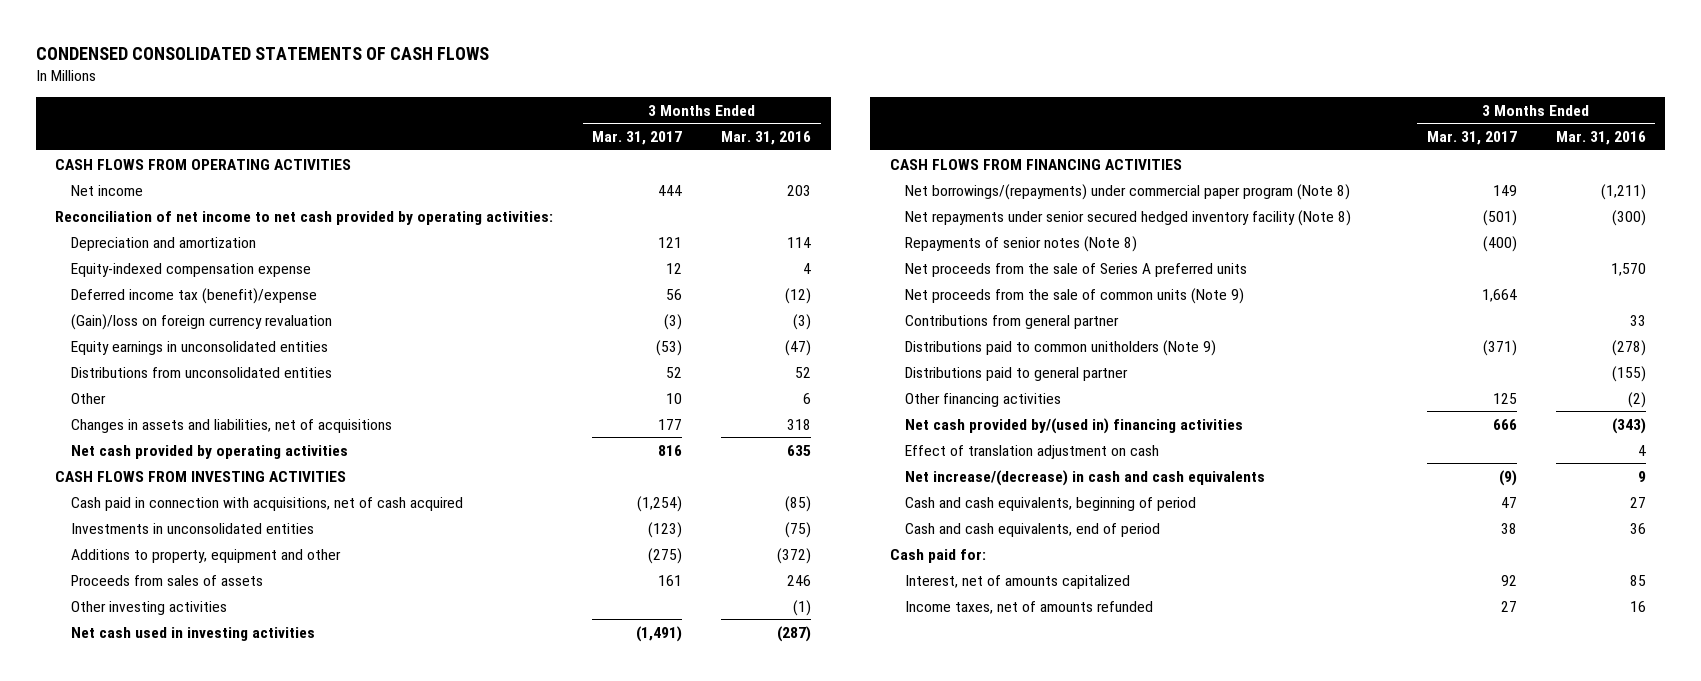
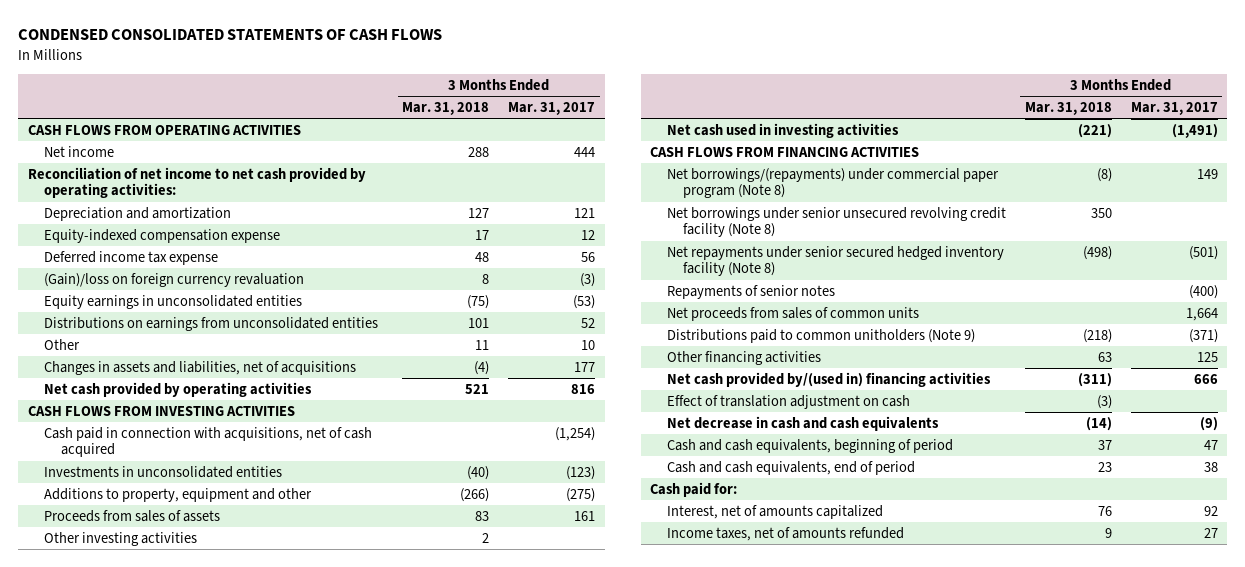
[721,130,812,145] Mar. 31, 2016 -> none
none -> [402,101,490,115] Mar. 31, 2018
[71,287,318,304] Deferred income tax (benefit)/expense -> [44,250,219,265] Deferred income tax expense
[71,366,333,378] Distributions from unconsolidated entities -> [44,316,379,331] Distributions on earnings from unconsolidated entities
none -> [666,206,1006,238] Net borrowings under senior unsecured revolving credit facility (Note 8)
[905,262,1248,277] Net proceeds from the sale of Series A preferred units -> none
[905,314,1120,329] Contributions from general partner -> none
[905,235,1138,252] Repayments of senior notes (Note 8) -> [666,284,835,299] Repayments of senior notes
[905,287,1245,304] Net proceeds from the sale of common units (Note 9) -> [666,306,919,321] Net proceeds from sales of common units
[905,366,1129,381] Distributions paid to general partner -> none
[905,469,1266,486] Net increase/(decrease) in cash and cash equivalents -> [666,415,939,431] Net decrease in cash and cash equivalents

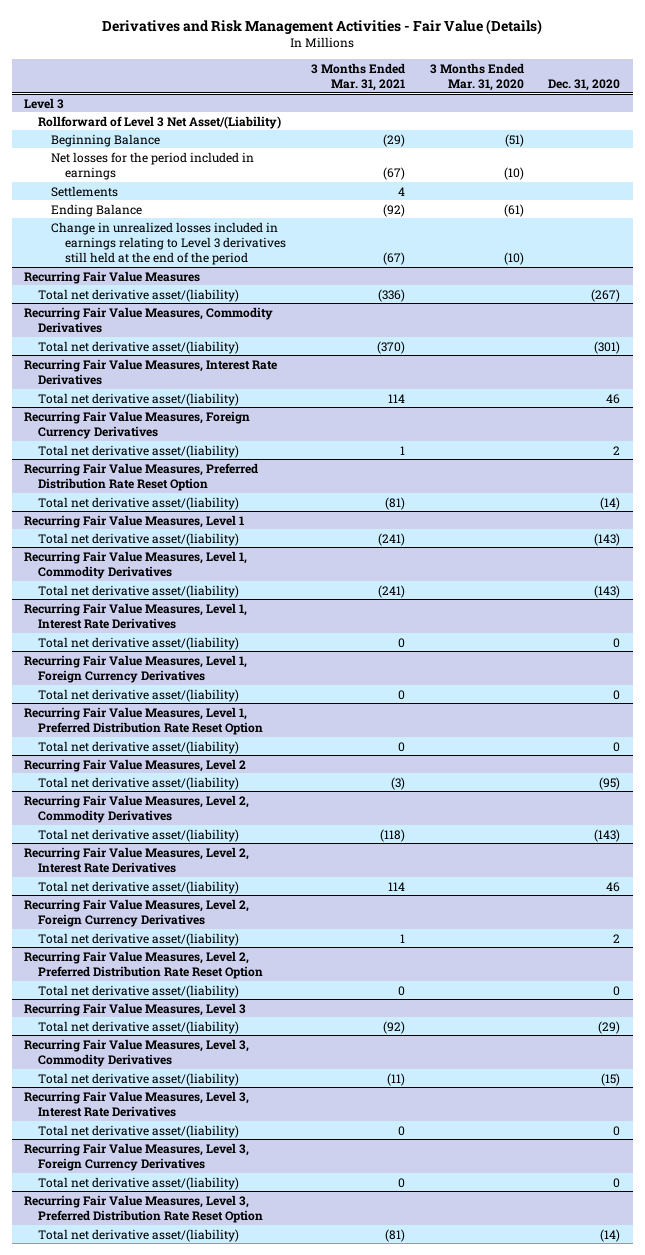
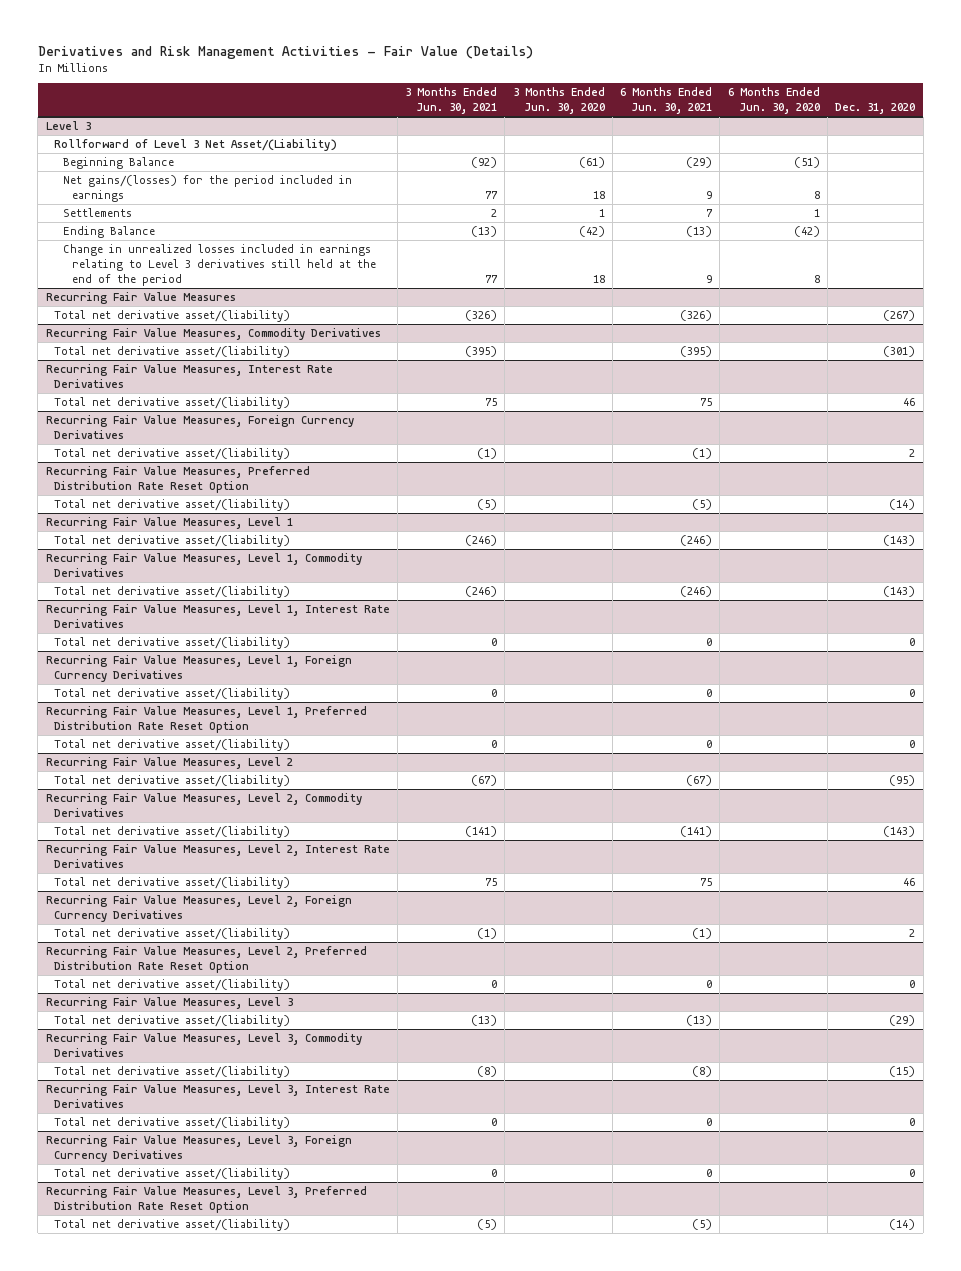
[310,62,405,91] 3 Months Ended Mar. 31, 2021 -> none
[429,62,524,91] 3 Months Ended Mar. 31, 2020 -> none
none -> [405,87,498,115] 3 Months Ended Jun. 30, 2021
none -> [512,87,605,115] 3 Months Ended Jun. 30, 2020
none -> [620,87,713,115] 6 Months Ended Jun. 30, 2021
none -> [727,87,820,115] 6 Months Ended Jun. 30, 2020
[51,151,255,180] Net losses for the period included in earnings -> [63,175,353,202] Net gains/(losses) for the period included in earnings

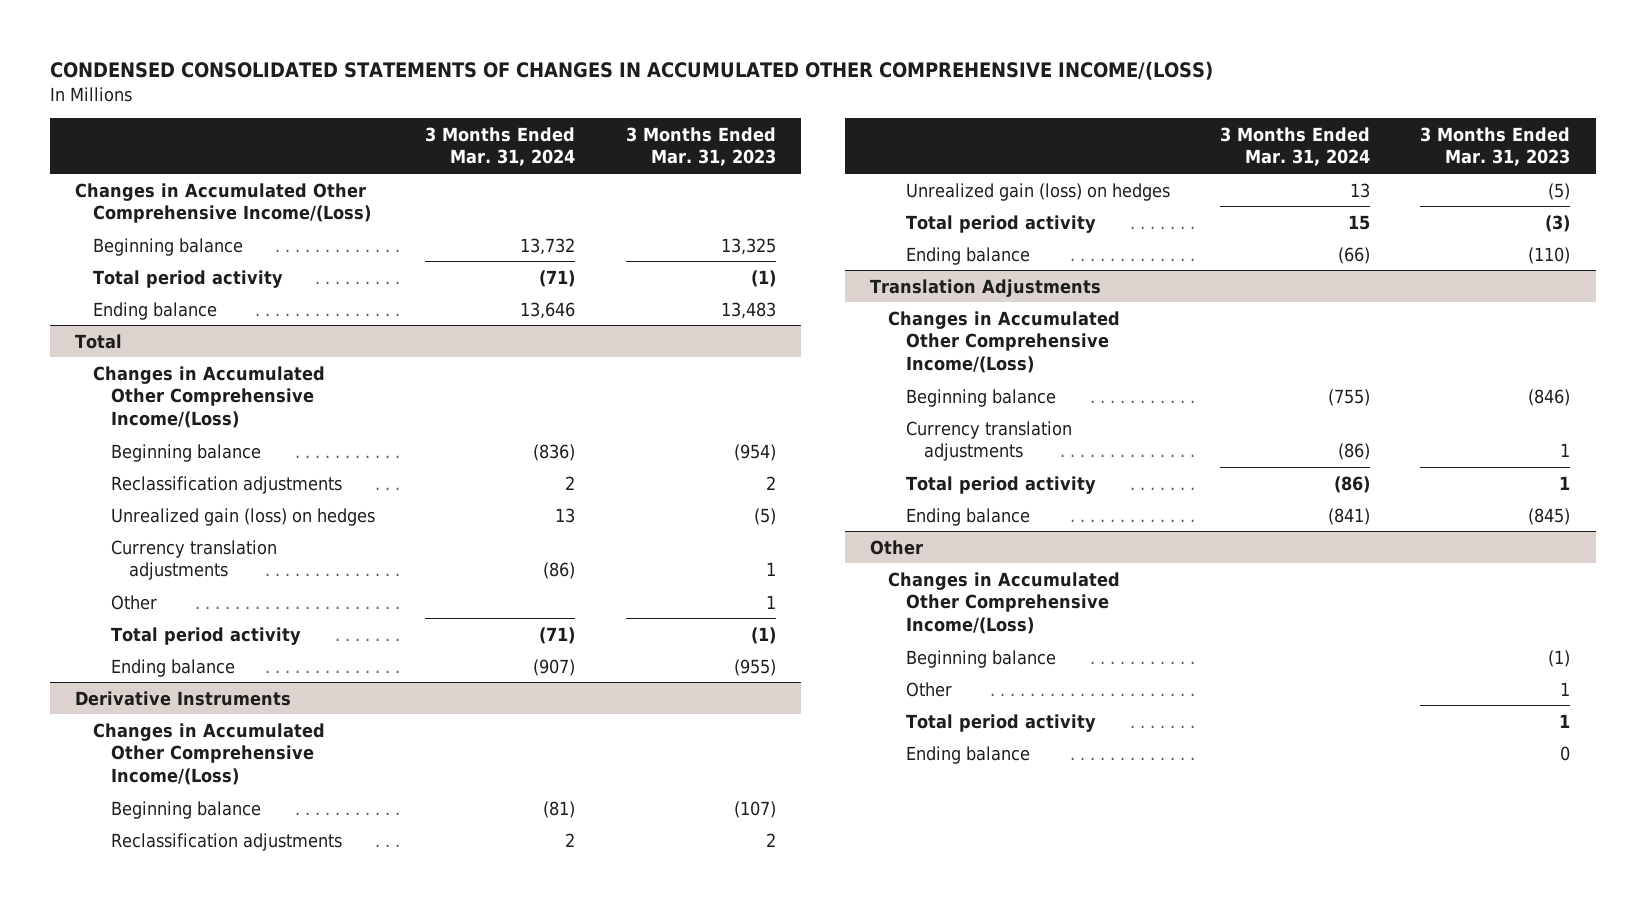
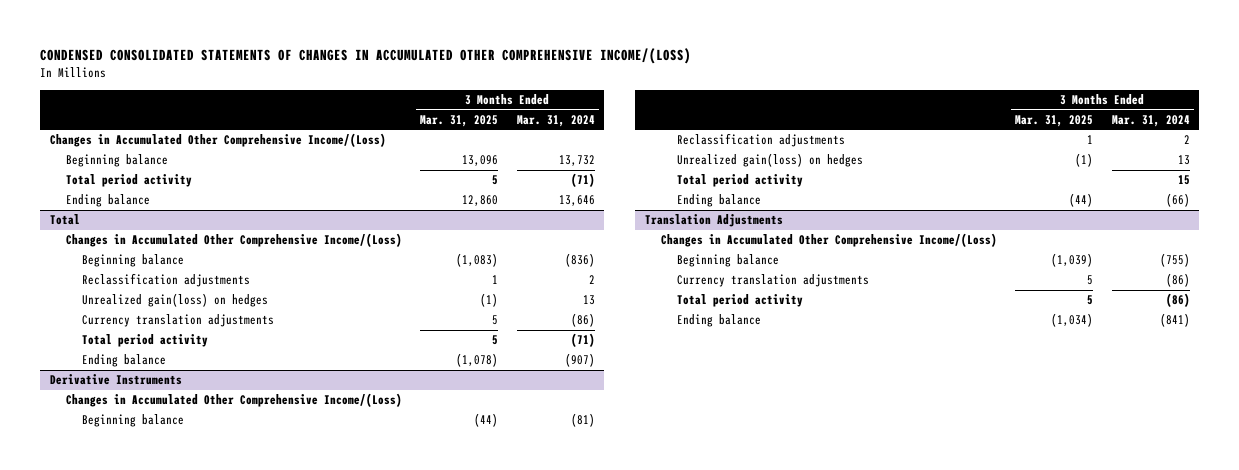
[625,126,776,167] 3 Months Ended Mar. 31, 2023 -> none
none -> [420,114,499,127] Mar. 31, 2025
[110,507,375,526] Unrealized gain (loss) on hedges -> [81,293,268,308] Unrealized gain(loss) on hedges
[110,594,157,610] Other -> none
[905,182,1170,201] Unrealized gain (loss) on hedges -> [676,153,863,168] Unrealized gain(loss) on hedges
[869,539,923,555] Other -> none
[887,571,1120,635] Changes in Accumulated Other Comprehensive Income/(Loss) -> none
[905,649,1056,668] Beginning balance -> none
[905,681,952,697] Other -> none
[905,713,1096,732] Total period activity -> none
[905,745,1030,764] Ending balance -> none

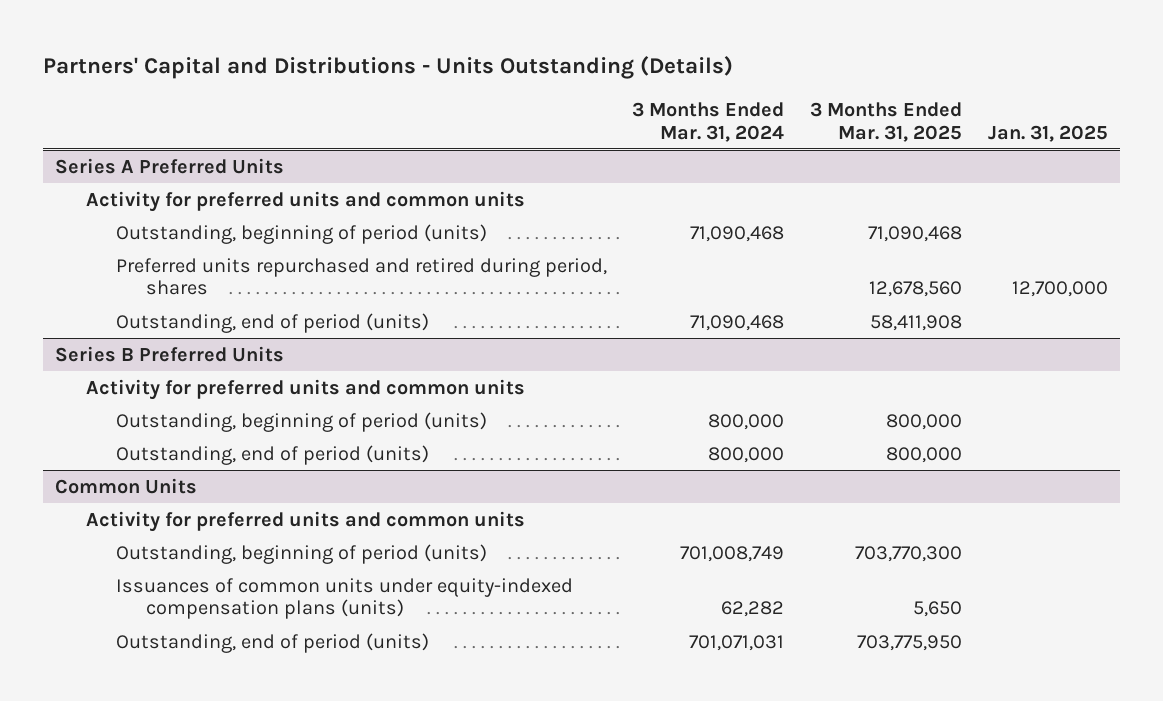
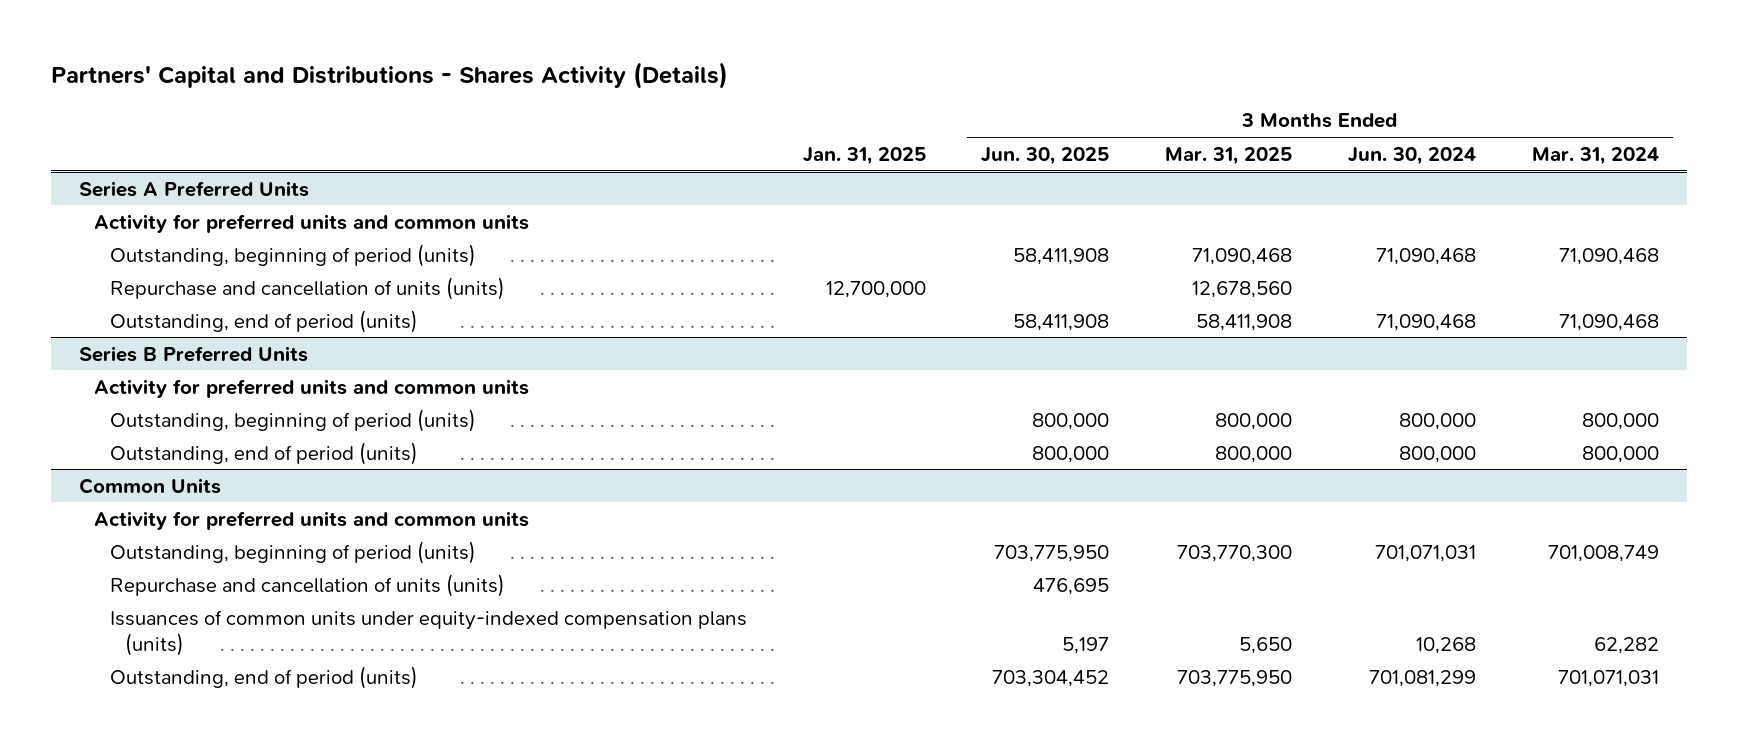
[42,56,733,80] Partners' Capital and Distributions - Units Outstanding (Details) -> [50,61,728,89] Partners' Capital and Distributions - Shares Activity (Details)
none -> [981,146,1110,165] Jun. 30, 2025
none -> [1347,146,1476,165] Jun. 30, 2024
[115,257,607,296] Preferred units repurchased and retired during period, shares -> [109,276,505,300] Repurchase and cancellation of units (units)
none -> [109,573,505,597] Repurchase and cancellation of units (units)

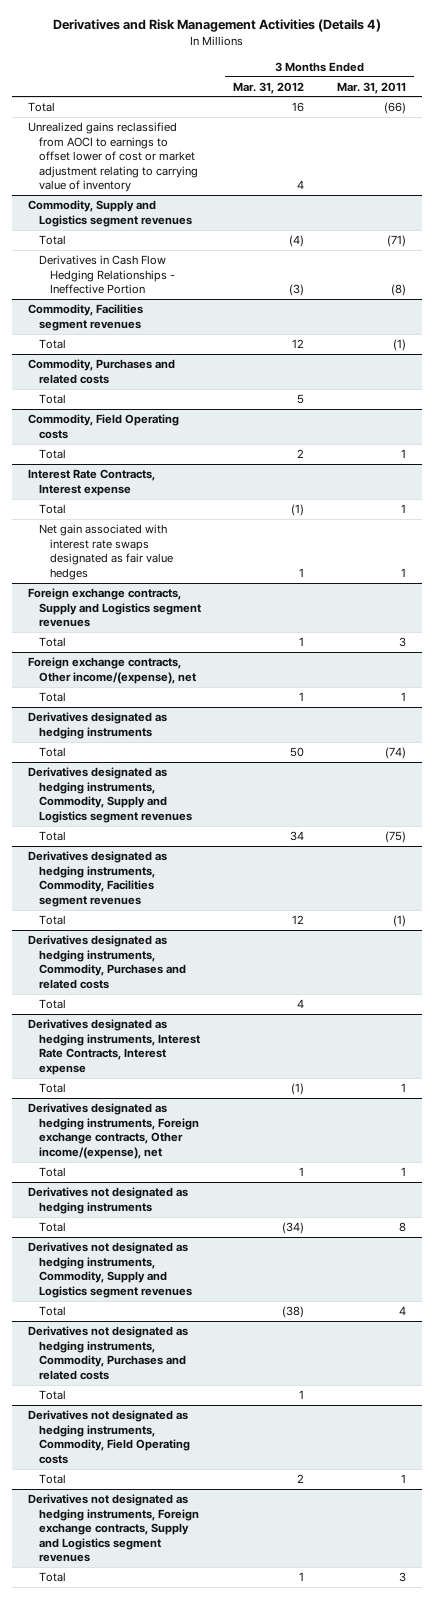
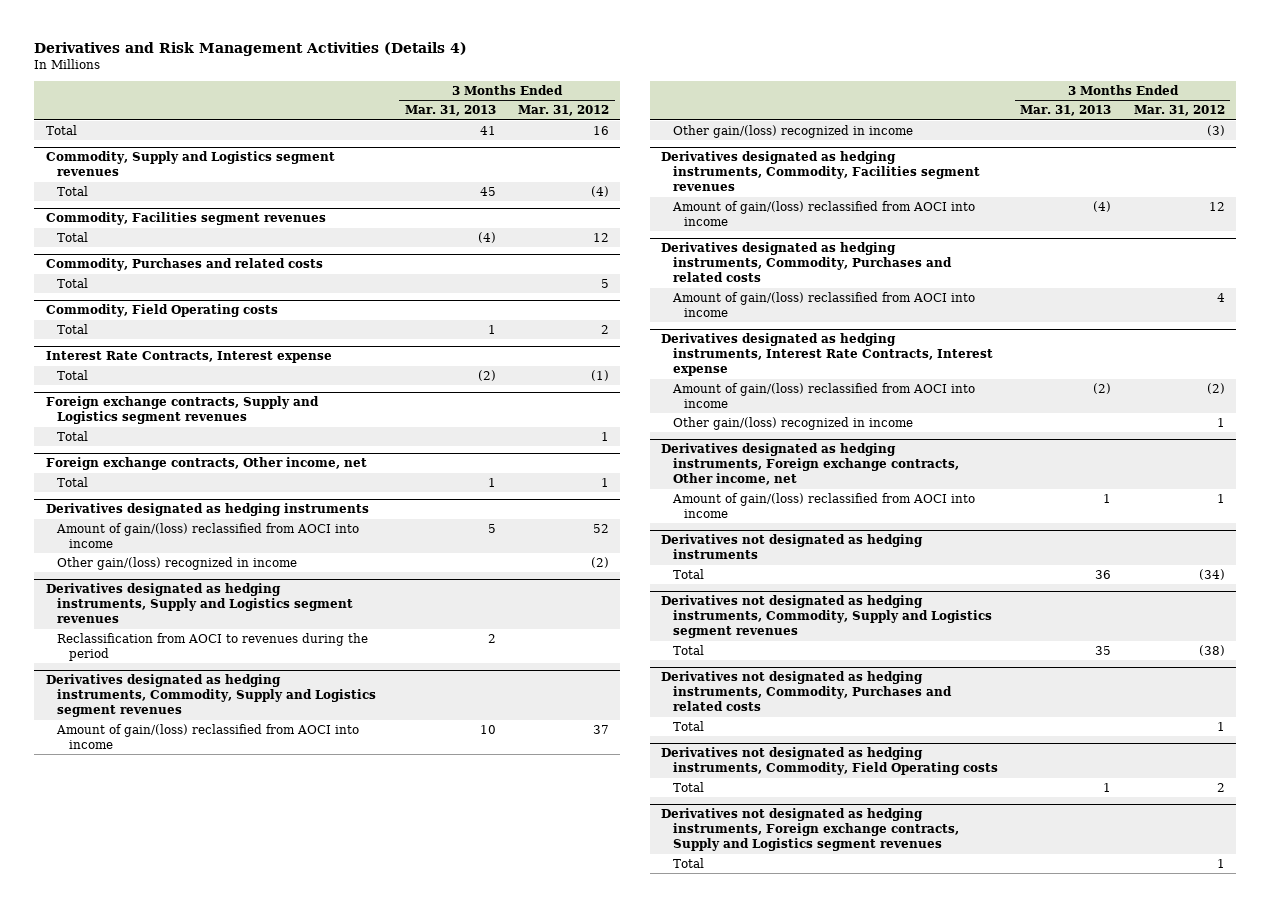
[336,81,406,94] Mar. 31, 2011 -> none
none -> [404,105,496,117] Mar. 31, 2013
[27,122,199,193] Unrealized gains reclassified from AOCI to earnings to offset lower of cost or market adjustment relating to carrying value of inventory -> none
[39,255,176,295] Derivatives in Cash Flow Hedging Relationships - Ineffective Portion -> none
[39,524,174,580] Net gain associated with interest rate swaps designated as fair value hedges -> none
[27,657,197,684] Foreign exchange contracts, Other income/(expense), net -> [45,457,367,471] Foreign exchange contracts, Other income, net
[39,747,67,758] Total -> none
none -> [56,522,360,548] Amount of gain/(loss) reclassified from AOCI into income
none -> [57,556,298,570] Other gain/(loss) recognized in income
none -> [45,583,354,624] Derivatives designated as hedging instruments, Supply and Logistics segment revenues
none -> [57,632,369,661] Reclassification from AOCI to revenues during the period
[39,831,67,842] Total -> none
none -> [56,723,360,749] Amount of gain/(loss) reclassified from AOCI into income
none -> [672,124,913,138] Other gain/(loss) recognized in income
[39,915,67,926] Total -> none
none -> [671,200,975,226] Amount of gain/(loss) reclassified from AOCI into income
[39,999,67,1010] Total -> none
none -> [671,291,975,317] Amount of gain/(loss) reclassified from AOCI into income
[39,1083,67,1094] Total -> none
[39,1167,67,1178] Total -> none
none -> [671,382,975,408] Amount of gain/(loss) reclassified from AOCI into income
none -> [672,416,913,430] Other gain/(loss) recognized in income
[27,1103,200,1159] Derivatives designated as hedging instruments, Foreign exchange contracts, Other income/(expense), net -> [661,443,959,486] Derivatives designated as hedging instruments, Foreign exchange contracts, Other income, net
none -> [671,492,975,518] Amount of gain/(loss) reclassified from AOCI into income

